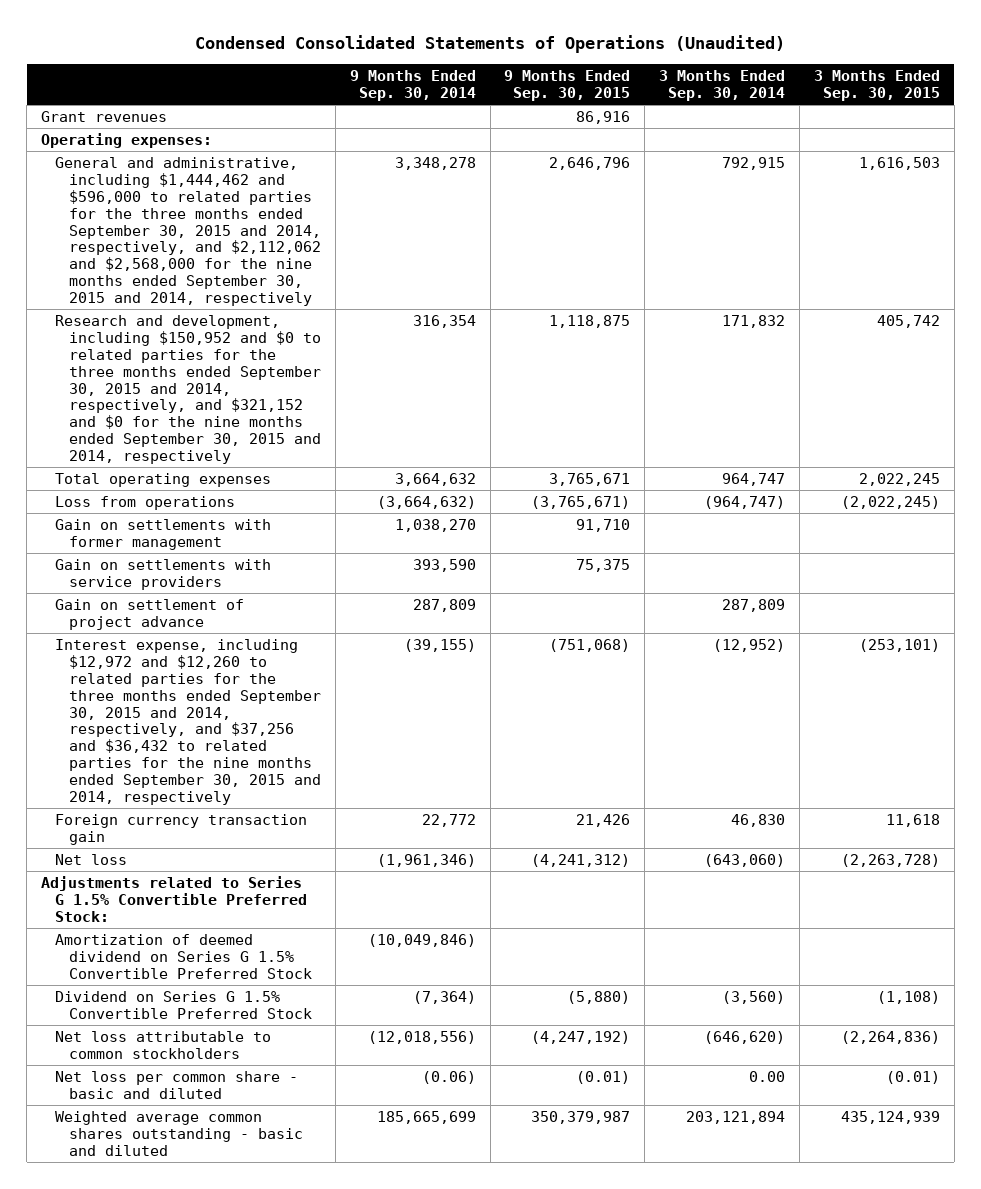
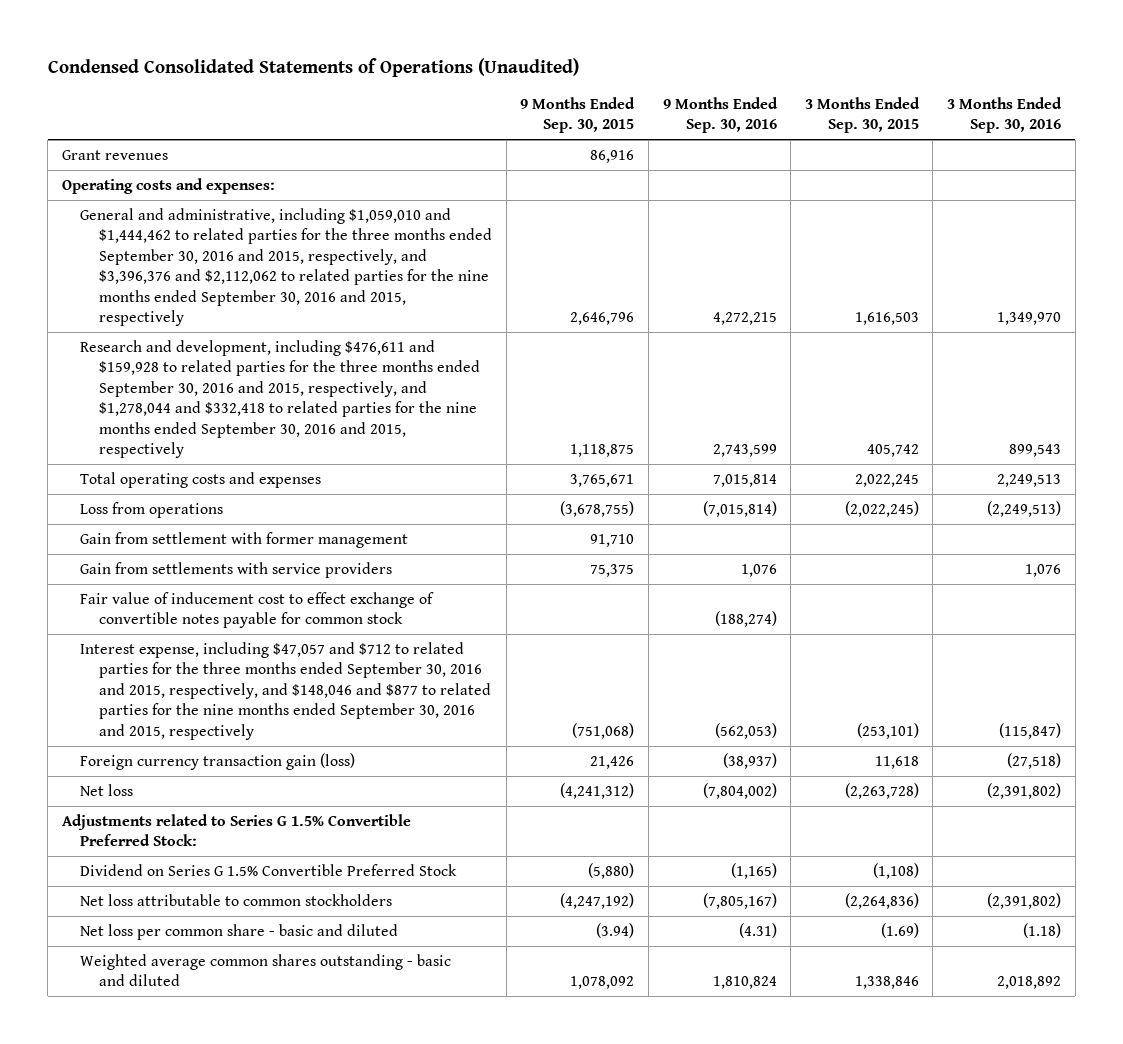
[349,70,476,102] 9 Months Ended Sep. 30, 2014 -> none
[659,70,786,102] 3 Months Ended Sep. 30, 2014 -> none
none -> [662,96,778,133] 9 Months Ended Sep. 30, 2016
none -> [947,96,1063,133] 3 Months Ended Sep. 30, 2016
[54,599,244,630] Gain on settlement of project advance -> none
[41,133,213,149] Operating expenses: -> [61,177,275,194] Operating costs and expenses:
[54,157,321,307] General and administrative, including $1,444,462 and $596,000 to related parties for the three months ended September 30, 2015 and 2014, respectively, and $2,112,062 and $2,568,000 for the nine months ended September 30, 2015 and 2014, respectively -> [80,207,493,327] General and administrative, including $1,059,010 and $1,444,462 to related parties for the three months ended September 30, 2016 and 2015, respectively, and $3,396,376 and $2,112,062 to related parties for the nine months ended September 30, 2016 and 2015, respectively
[54,315,321,465] Research and development, including $150,952 and $0 to related parties for the three months ended September 30, 2015 and 2014, respectively, and $321,152 and $0 for the nine months ended September 30, 2015 and 2014, respectively -> [80,339,481,459] Research and development, including $476,611 and $159,928 to related parties for the three months ended September 30, 2016 and 2015, respectively, and $1,278,044 and $332,418 to related parties for the nine months ended September 30, 2016 and 2015, respectively
[54,473,271,488] Total operating expenses -> [80,471,322,488] Total operating costs and expenses
[531,496,631,510] (3,765,671) -> [560,500,635,517] (3,678,755)
[54,519,271,550] Gain on settlements with former management -> [80,531,409,548] Gain from settlement with former management
[54,559,271,590] Gain on settlements with service providers -> [80,561,393,578] Gain from settlements with service providers
none -> [80,591,435,629] Fair value of inducement cost to effect exchange of convertible notes payable for common stock
[54,639,321,805] Interest expense, including $12,972 and $12,260 to related parties for the three months ended September 30, 2015 and 2014, respectively, and $37,256 and $36,432 to related parties for the nine months ended September 30, 2015 and 2014, respectively -> [80,641,492,740] Interest expense, including $47,057 and $712 to related parties for the three months ended September 30, 2016 and 2015, respectively, and $148,046 and $877 to related parties for the nine months ended September 30, 2016 and 2015, respectively
[54,814,307,845] Foreign currency transaction gain -> [80,752,356,770] Foreign currency transaction gain (loss)
[54,934,312,979] Amortization of deemed dividend on Series G 1.5% Convertible Preferred Stock -> none
[576,1071,631,1085] (0.01) -> [596,922,635,938] (3.94)
[885,1071,940,1085] (0.01) -> [880,922,919,938] (1.69)
[531,1111,631,1125] 350,379,987 -> [570,976,635,990] 1,078,092
[840,1111,940,1125] 435,124,939 -> [854,976,919,990] 1,338,846

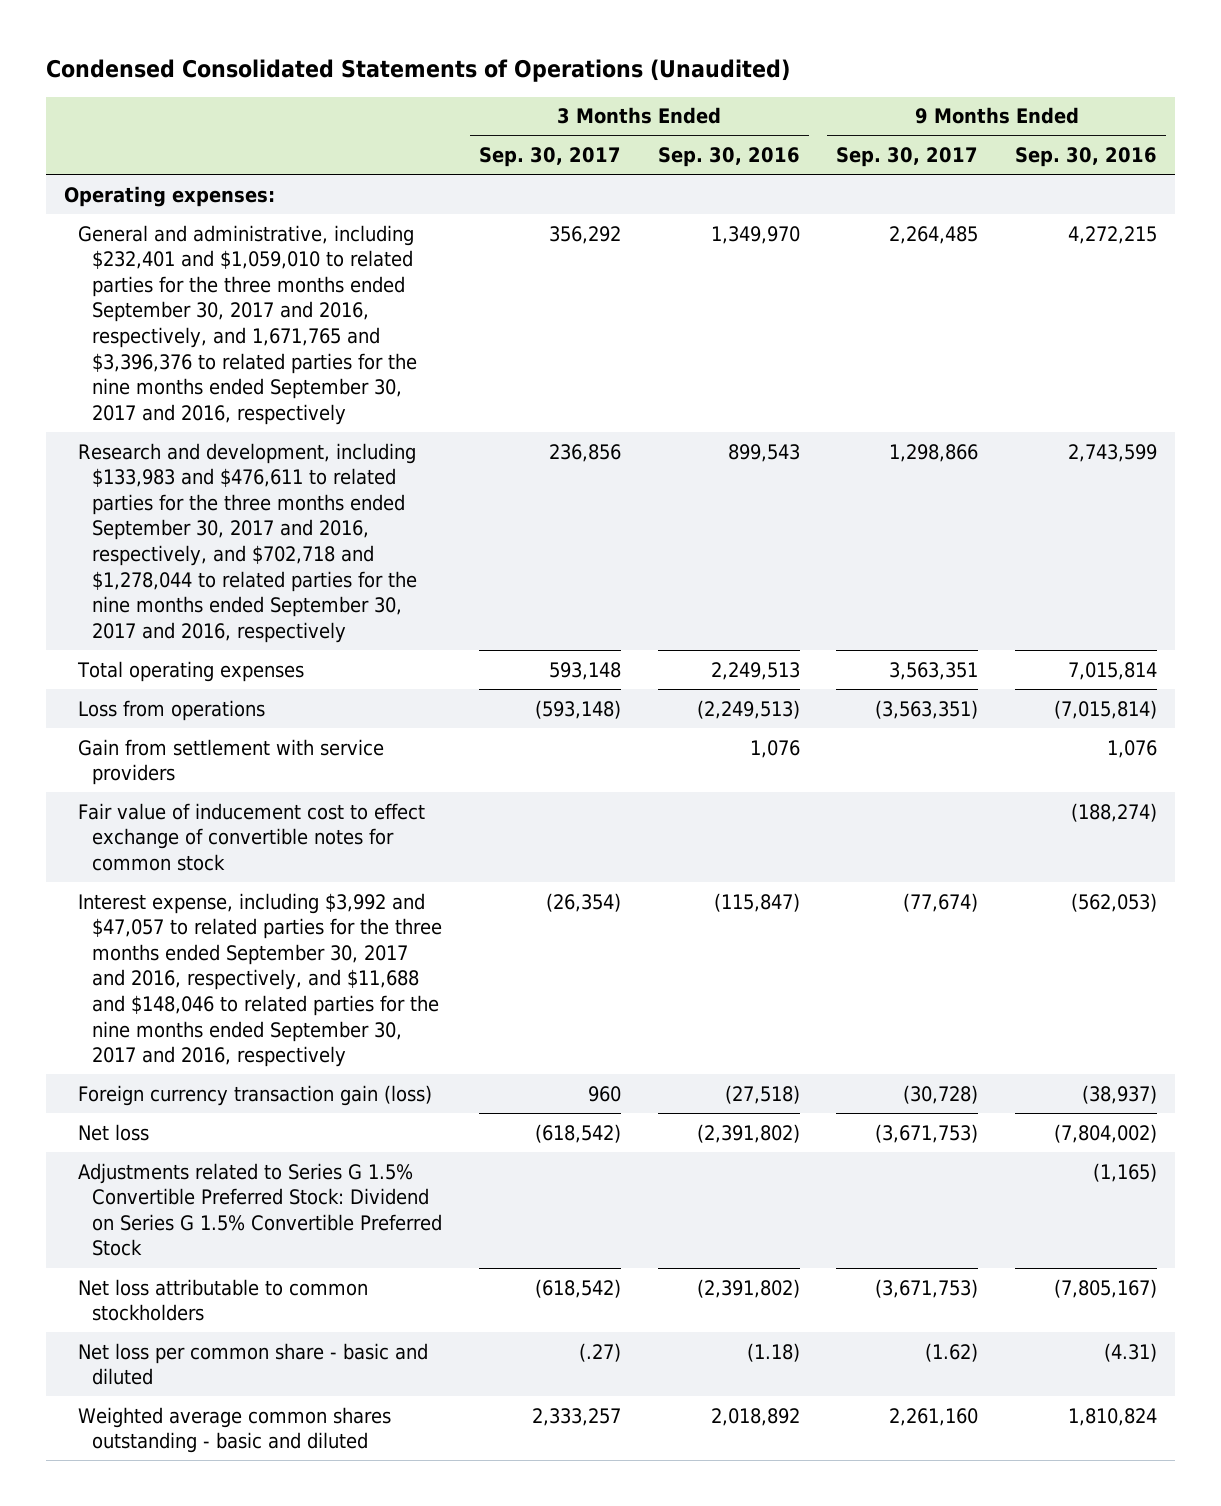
[520,96,636,133] 9 Months Ended Sep. 30, 2015 -> none
[804,96,920,133] 3 Months Ended Sep. 30, 2015 -> none
none -> [478,147,621,168] Sep. 30, 2017
none -> [836,147,979,168] Sep. 30, 2017
[61,149,168,160] Grant revenues -> none
[61,177,275,194] Operating costs and expenses: -> [64,185,276,207] Operating expenses:
[80,207,493,327] General and administrative, including $1,059,010 and $1,444,462 to related parties for the three months ended September 30, 2016 and 2015, respectively, and $3,396,376 and $2,112,062 to related parties for the nine months ended September 30, 2016 and 2015, respectively -> [78,224,418,425] General and administrative, including $232,401 and $1,059,010 to related parties for the three months ended September 30, 2017 and 2016, respectively, and 1,671,765 and $3,396,376 to related parties for the nine months ended September 30, 2017 and 2016, respectively
[80,339,481,459] Research and development, including $476,611 and $159,928 to related parties for the three months ended September 30, 2016 and 2015, respectively, and $1,278,044 and $332,418 to related parties for the nine months ended September 30, 2016 and 2015, respectively -> [78,442,418,643] Research and development, including $133,983 and $476,611 to related parties for the three months ended September 30, 2017 and 2016, respectively, and $702,718 and $1,278,044 to related parties for the nine months ended September 30, 2017 and 2016, respectively
[80,471,322,488] Total operating costs and expenses -> [77,660,305,682] Total operating expenses
[80,531,409,548] Gain from settlement with former management -> none
[80,561,393,578] Gain from settlements with service providers -> [78,738,385,786] Gain from settlement with service providers
[80,591,435,629] Fair value of inducement cost to effect exchange of convertible notes payable for common stock -> [78,802,426,871] Fair value of inducement cost to effect exchange of convertible notes for common stock
[80,641,492,740] Interest expense, including $47,057 and $712 to related parties for the three months ended September 30, 2016 and 2015, respectively, and $148,046 and $877 to related parties for the nine months ended September 30, 2016 and 2015, respectively -> [78,892,443,1068] Interest expense, including $3,992 and $47,057 to related parties for the three months ended September 30, 2017 and 2016, respectively, and $11,688 and $148,046 to related parties for the nine months ended September 30, 2017 and 2016, respectively
[61,813,411,847] Adjustments related to Series G 1.5% Convertible Preferred Stock: -> none
[80,863,458,876] Dividend on Series G 1.5% Convertible Preferred Stock -> [78,1162,443,1257] Adjustments related to Series G 1.5% Convertible Preferred Stock: Dividend on Series G 1.5% Convertible Preferred Stock

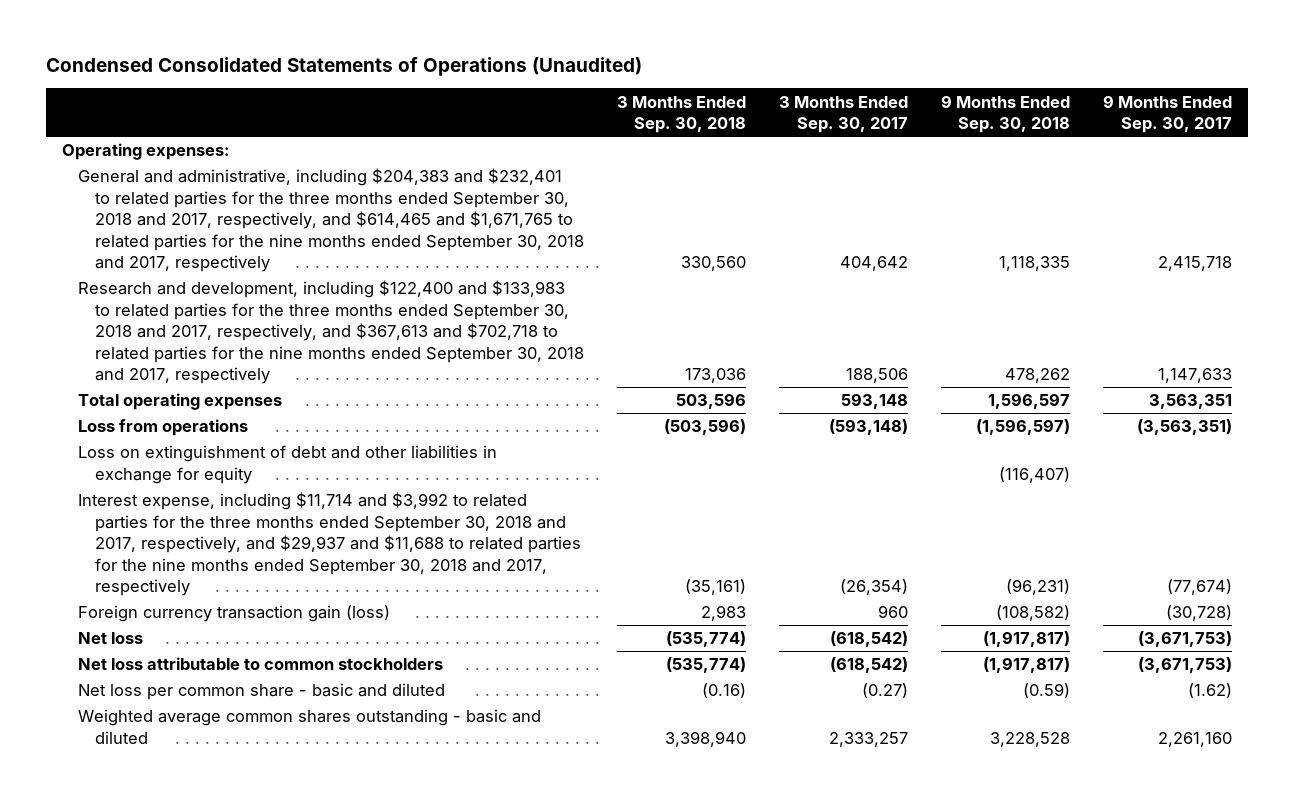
[657,147,800,168] Sep. 30, 2016 -> none
[1014,147,1157,168] Sep. 30, 2016 -> none
none -> [616,95,746,134] 3 Months Ended Sep. 30, 2018
none -> [940,94,1070,134] 9 Months Ended Sep. 30, 2018
[78,224,418,425] General and administrative, including $232,401 and $1,059,010 to related parties for the three months ended September 30, 2017 and 2016, respectively, and 1,671,765 and $3,396,376 to related parties for the nine months ended September 30, 2017 and 2016, respectively -> [78,168,584,273] General and administrative, including $204,383 and $232,401 to related parties for the three months ended September 30, 2018 and 2017, respectively, and $614,465 and $1,671,765 to related parties for the nine months ended September 30, 2018 and 2017, respectively
[548,225,621,244] 356,292 -> [839,256,908,272] 404,642
[889,225,979,244] 2,264,485 -> [1157,256,1232,272] 2,415,718
[78,442,418,643] Research and development, including $133,983 and $476,611 to related parties for the three months ended September 30, 2017 and 2016, respectively, and $702,718 and $1,278,044 to related parties for the nine months ended September 30, 2017 and 2016, respectively -> [78,280,584,385] Research and development, including $122,400 and $133,983 to related parties for the three months ended September 30, 2018 and 2017, respectively, and $367,613 and $702,718 to related parties for the nine months ended September 30, 2018 and 2017, respectively
[548,443,621,462] 236,856 -> [845,368,908,384] 188,506
[889,443,979,462] 1,298,866 -> [1157,368,1232,384] 1,147,633
[78,738,385,786] Gain from settlement with service providers -> none
[78,802,426,871] Fair value of inducement cost to effect exchange of convertible notes for common stock -> none
none -> [78,445,498,484] Loss on extinguishment of debt and other liabilities in exchange for equity
[78,892,443,1068] Interest expense, including $3,992 and $47,057 to related parties for the three months ended September 30, 2017 and 2016, respectively, and $11,688 and $148,046 to related parties for the nine months ended September 30, 2017 and 2016, respectively -> [78,492,581,597] Interest expense, including $11,714 and $3,992 to related parties for the three months ended September 30, 2018 and 2017, respectively, and $29,937 and $11,688 to related parties for the nine months ended September 30, 2018 and 2017, respectively
[78,1162,443,1257] Adjustments related to Series G 1.5% Convertible Preferred Stock: Dividend on Series G 1.5% Convertible Preferred Stock -> none
[578,1342,621,1362] (.27) -> [861,683,908,699] (0.27)

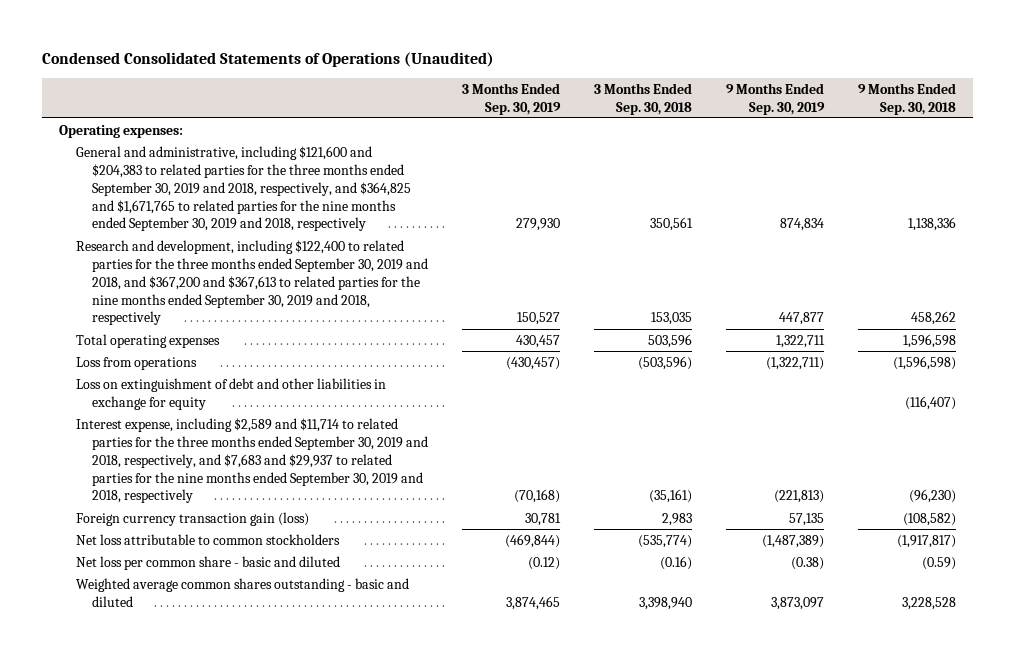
[778,95,908,134] 3 Months Ended Sep. 30, 2017 -> none
[1102,94,1232,134] 9 Months Ended Sep. 30, 2017 -> none
none -> [461,82,561,115] 3 Months Ended Sep. 30, 2019
none -> [726,82,826,115] 9 Months Ended Sep. 30, 2019
[78,168,584,273] General and administrative, including $204,383 and $232,401 to related parties for the three months ended September 30, 2018 and 2017, respectively, and $614,465 and $1,671,765 to related parties for the nine months ended September 30, 2018 and 2017, respectively -> [75,145,411,232] General and administrative, including $121,600 and $204,383 to related parties for the three months ended September 30, 2019 and 2018, respectively, and $364,825 and $1,671,765 to related parties for the nine months ended September 30, 2019 and 2018, respectively
[680,256,746,272] 330,560 -> [650,217,694,232] 350,561
[998,256,1070,272] 1,118,335 -> [908,217,957,232] 1,138,336
[78,280,584,385] Research and development, including $122,400 and $133,983 to related parties for the three months ended September 30, 2018 and 2017, respectively, and $367,613 and $702,718 to related parties for the nine months ended September 30, 2018 and 2017, respectively -> [75,239,428,326] Research and development, including $122,400 to related parties for the three months ended September 30, 2019 and 2018, and $367,200 and $367,613 to related parties for the nine months ended September 30, 2019 and 2018, respectively
[684,368,746,384] 173,036 -> [651,312,693,326] 153,035
[1004,368,1070,384] 478,262 -> [911,311,957,326] 458,262
[987,393,1070,410] 1,596,597 -> [903,333,957,348] 1,596,598
[975,419,1070,436] (1,596,597) -> [893,355,957,370] (1,596,598)
[78,492,581,597] Interest expense, including $11,714 and $3,992 to related parties for the three months ended September 30, 2018 and 2017, respectively, and $29,937 and $11,688 to related parties for the nine months ended September 30, 2018 and 2017, respectively -> [75,417,428,504] Interest expense, including $2,589 and $11,714 to related parties for the three months ended September 30, 2019 and 2018, respectively, and $7,683 and $29,937 to related parties for the nine months ended September 30, 2019 and 2018, respectively
[1005,579,1070,596] (96,231) -> [909,489,957,504] (96,230)
[78,632,144,645] Net loss -> none

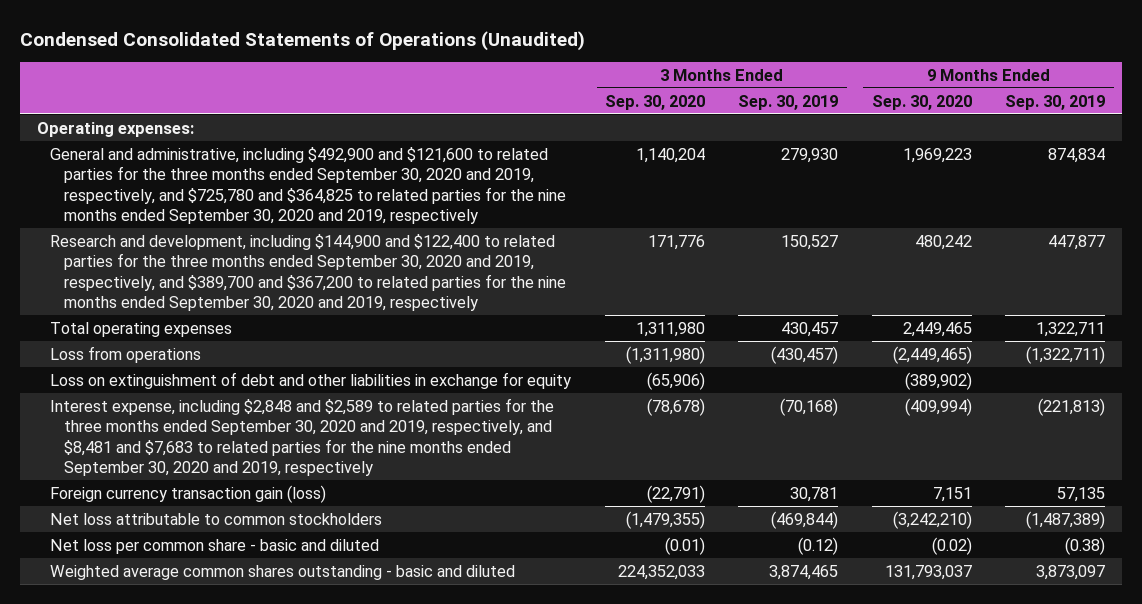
[594,82,693,115] 3 Months Ended Sep. 30, 2018 -> none
[858,82,957,115] 9 Months Ended Sep. 30, 2018 -> none
none -> [604,94,705,110] Sep. 30, 2020
none -> [871,94,972,110] Sep. 30, 2020
[75,145,411,232] General and administrative, including $121,600 and $204,383 to related parties for the three months ended September 30, 2019 and 2018, respectively, and $364,825 and $1,671,765 to related parties for the nine months ended September 30, 2019 and 2018, respectively -> [50,146,567,224] General and administrative, including $492,900 and $121,600 to related parties for the three months ended September 30, 2020 and 2019, respectively, and $725,780 and $364,825 to related parties for the nine months ended September 30, 2020 and 2019, respectively
[75,239,428,326] Research and development, including $122,400 to related parties for the three months ended September 30, 2019 and 2018, and $367,200 and $367,613 to related parties for the nine months ended September 30, 2019 and 2018, respectively -> [50,233,567,311] Research and development, including $144,900 and $122,400 to related parties for the three months ended September 30, 2020 and 2019, respectively, and $389,700 and $367,200 to related parties for the nine months ended September 30, 2020 and 2019, respectively
[75,417,428,504] Interest expense, including $2,589 and $11,714 to related parties for the three months ended September 30, 2019 and 2018, respectively, and $7,683 and $29,937 to related parties for the nine months ended September 30, 2019 and 2018, respectively -> [50,397,555,476] Interest expense, including $2,848 and $2,589 to related parties for the three months ended September 30, 2020 and 2019, respectively, and $8,481 and $7,683 to related parties for the nine months ended September 30, 2020 and 2019, respectively

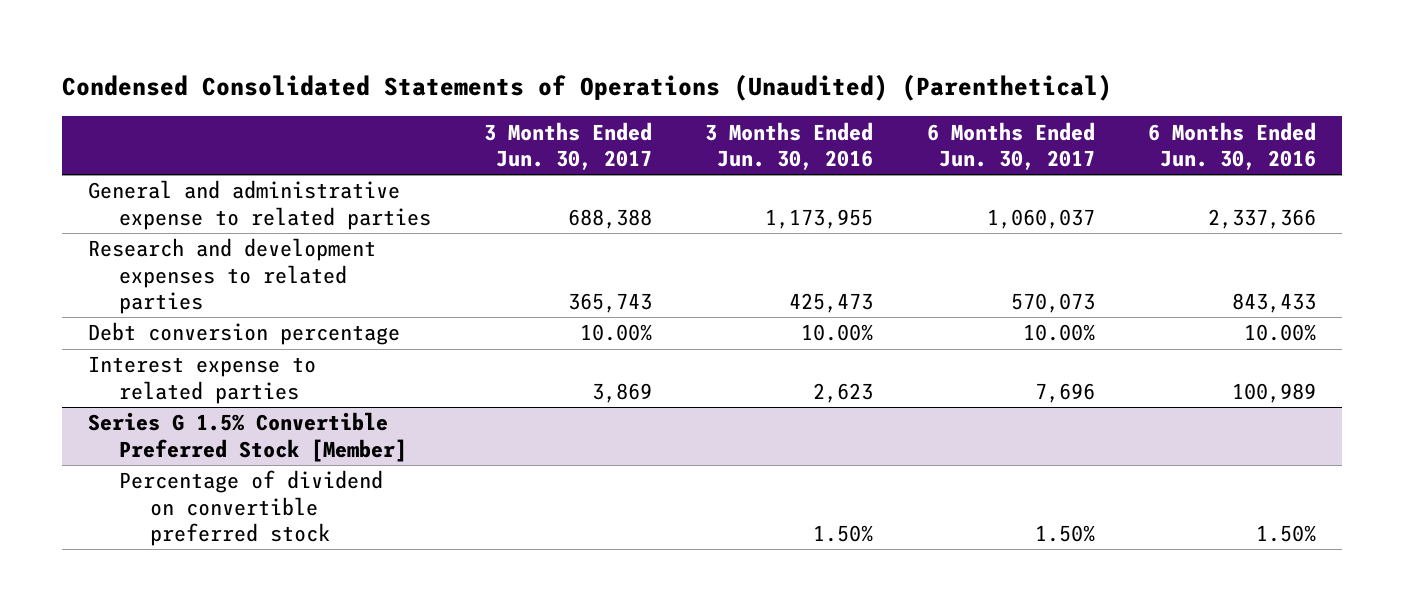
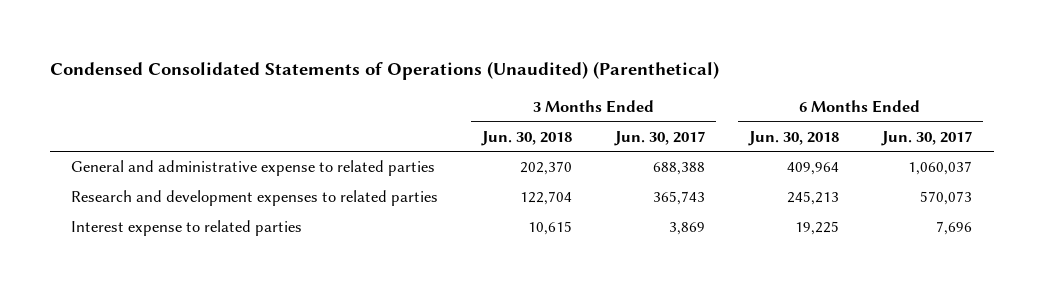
[705,121,874,170] 3 Months Ended Jun. 30, 2016 -> none
[1147,121,1316,170] 6 Months Ended Jun. 30, 2016 -> none
none -> [480,130,572,146] Jun. 30, 2018
none -> [747,130,839,146] Jun. 30, 2018
[88,322,401,346] Debt conversion percentage -> none
[88,412,408,462] Series G 1.5% Convertible Preferred Stock [Member] -> none
[119,470,384,546] Percentage of dividend on convertible preferred stock -> none

